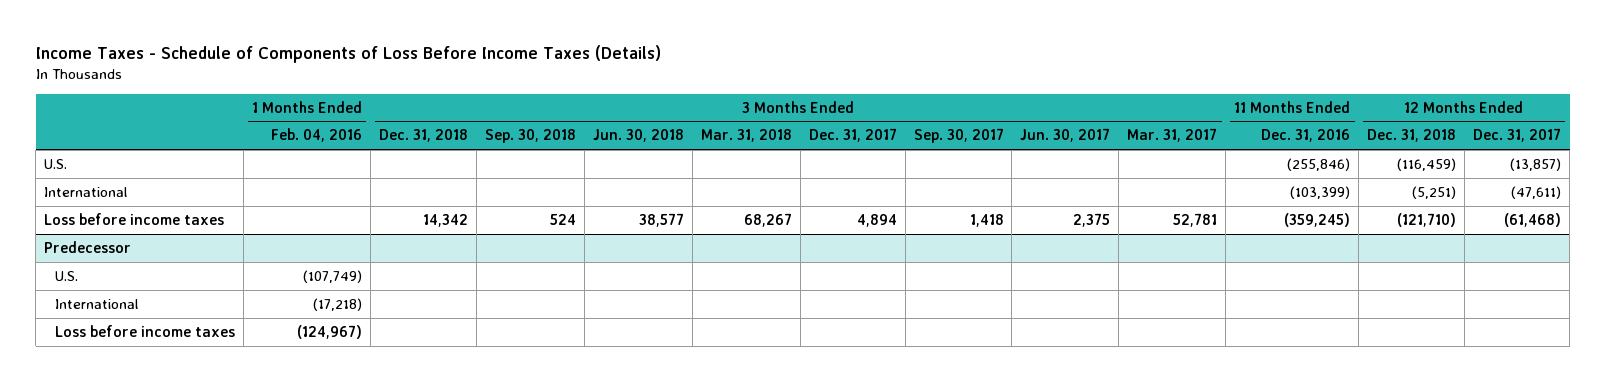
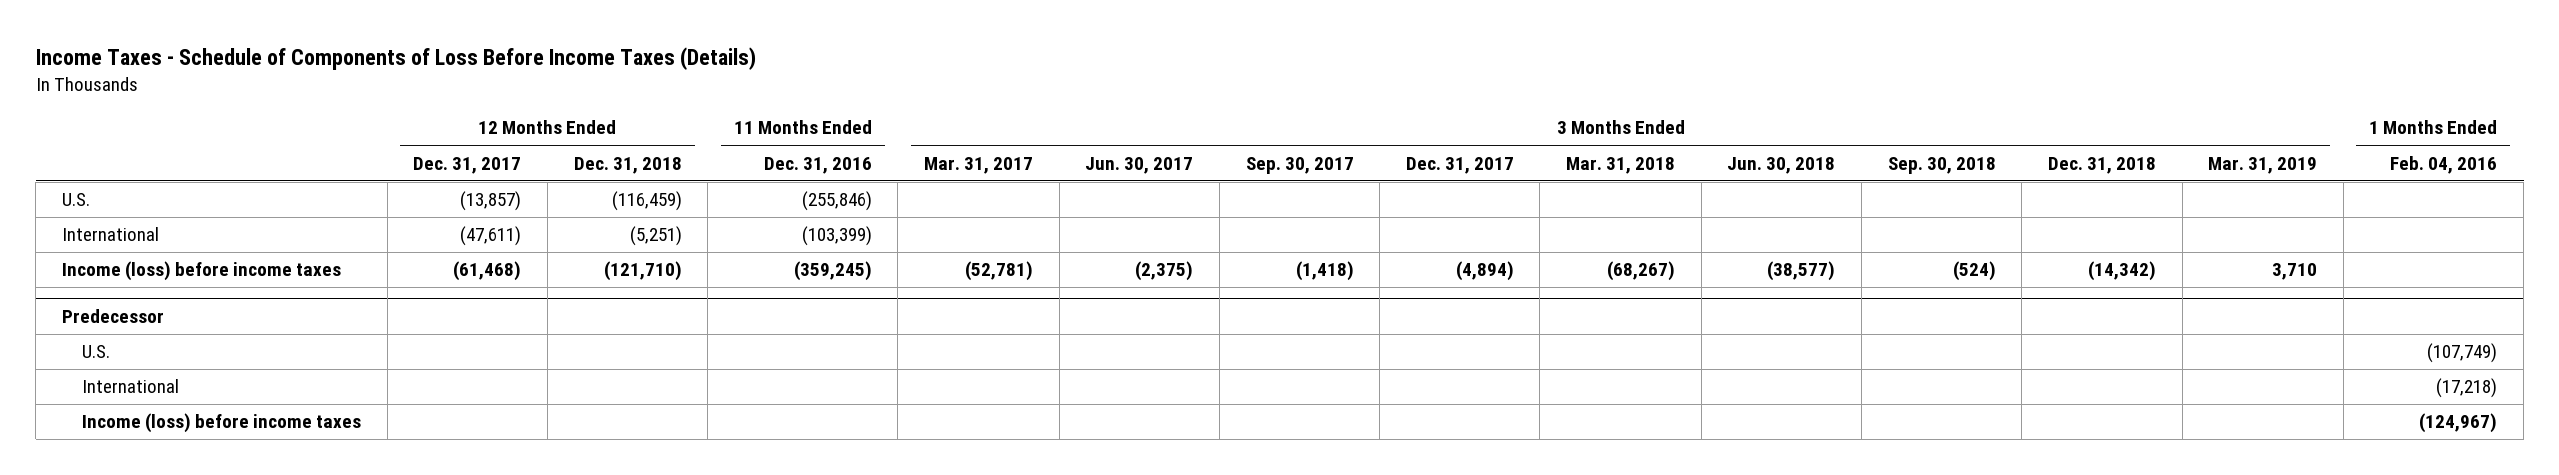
none -> [2208,156,2318,174] Mar. 31, 2019
[44,212,225,225] Loss before income taxes -> [61,261,341,282] Income (loss) before income taxes
[422,213,468,227] 14,342 -> [2087,261,2156,282] (14,342)
[549,213,576,225] 524 -> [1952,261,1996,282] (524)
[638,212,684,227] 38,577 -> [1767,261,1836,282] (38,577)
[743,212,792,227] 68,267 -> [1607,261,1676,282] (68,267)
[856,213,897,227] 4,894 -> [1455,261,1514,282] (4,894)
[969,213,1004,227] 1,418 -> [1295,261,1354,282] (1,418)
[1073,212,1111,227] 2,375 -> [1135,261,1194,282] (2,375)
[1173,212,1218,227] 52,781 -> [965,261,1034,282] (52,781)
[55,324,236,337] Loss before income taxes -> [81,413,361,434] Income (loss) before income taxes

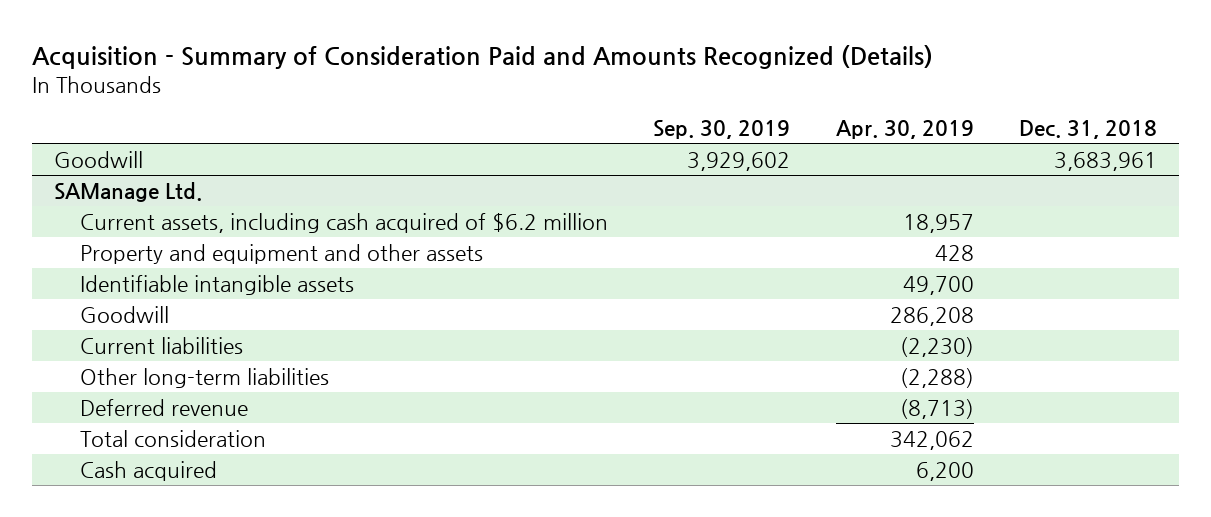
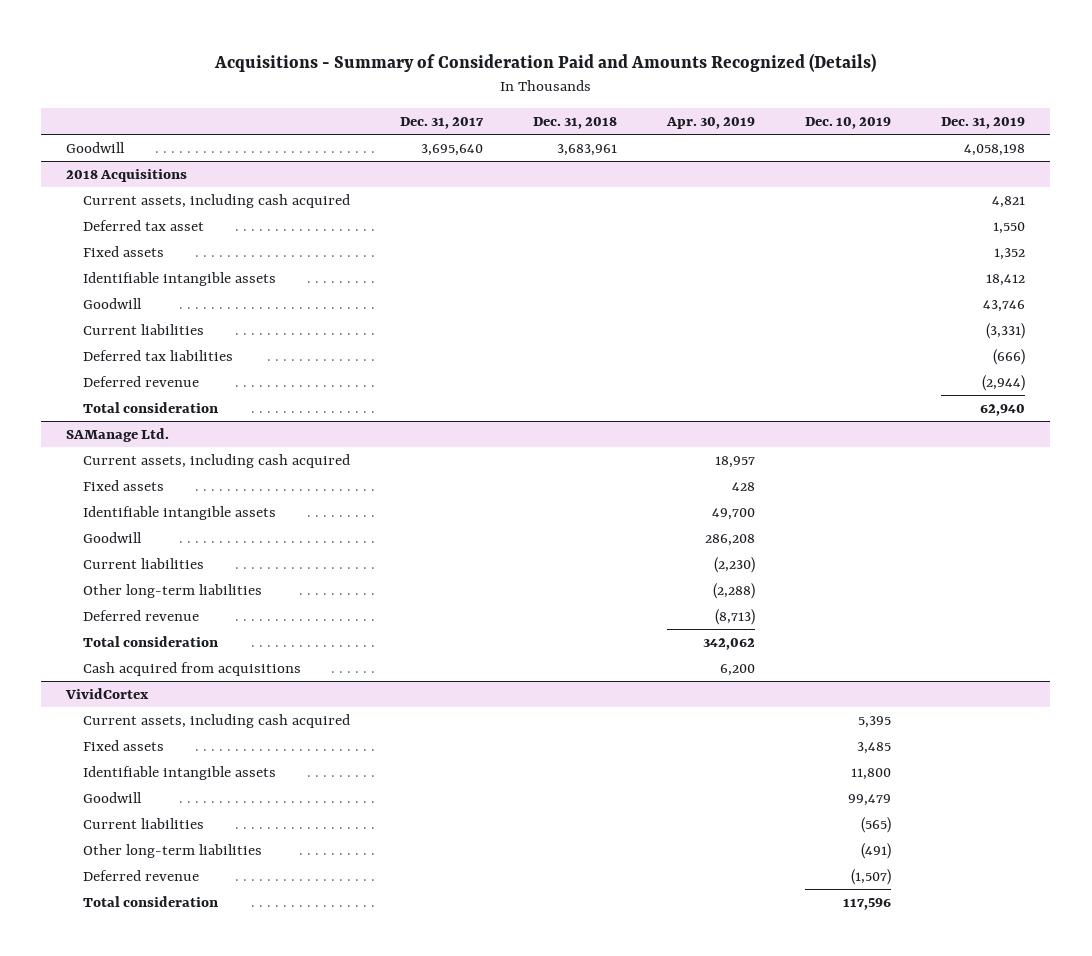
[31,44,933,69] Acquisition - Summary of Consideration Paid and Amounts Recognized (Details) -> [213,52,876,72] Acquisitions - Summary of Consideration Paid and Amounts Recognized (Details)
[653,120,791,140] Sep. 30, 2019 -> none
none -> [400,116,485,129] Dec. 31, 2017
none -> [805,116,892,129] Dec. 10, 2019
none -> [941,116,1026,129] Dec. 31, 2019
none -> [66,169,188,183] 2018 Acquisitions
none -> [83,194,351,209] Current assets, including cash acquired
none -> [83,220,205,232] Deferred tax asset
none -> [83,246,165,258] Fixed assets
none -> [83,272,277,287] Identifiable intangible assets
none -> [83,298,143,310] Goodwill
none -> [83,324,205,336] Current liabilities
none -> [83,350,234,362] Deferred tax liabilities
none -> [83,376,200,388] Deferred revenue
none -> [83,402,219,414] Total consideration
[80,212,609,233] Current assets, including cash acquired of $6.2 million -> [83,454,351,469] Current assets, including cash acquired
[80,243,484,264] Property and equipment and other assets -> [83,480,165,492] Fixed assets
[80,460,218,481] Cash acquired -> [83,662,302,677] Cash acquired from acquisitions
none -> [65,688,150,700] VividCortex
none -> [83,714,351,729] Current assets, including cash acquired
none -> [83,740,165,752] Fixed assets
none -> [83,766,277,781] Identifiable intangible assets
none -> [83,792,143,804] Goodwill
none -> [83,818,205,830] Current liabilities
none -> [83,844,263,859] Other long-term liabilities
none -> [83,870,200,882] Deferred revenue
none -> [83,896,219,908] Total consideration

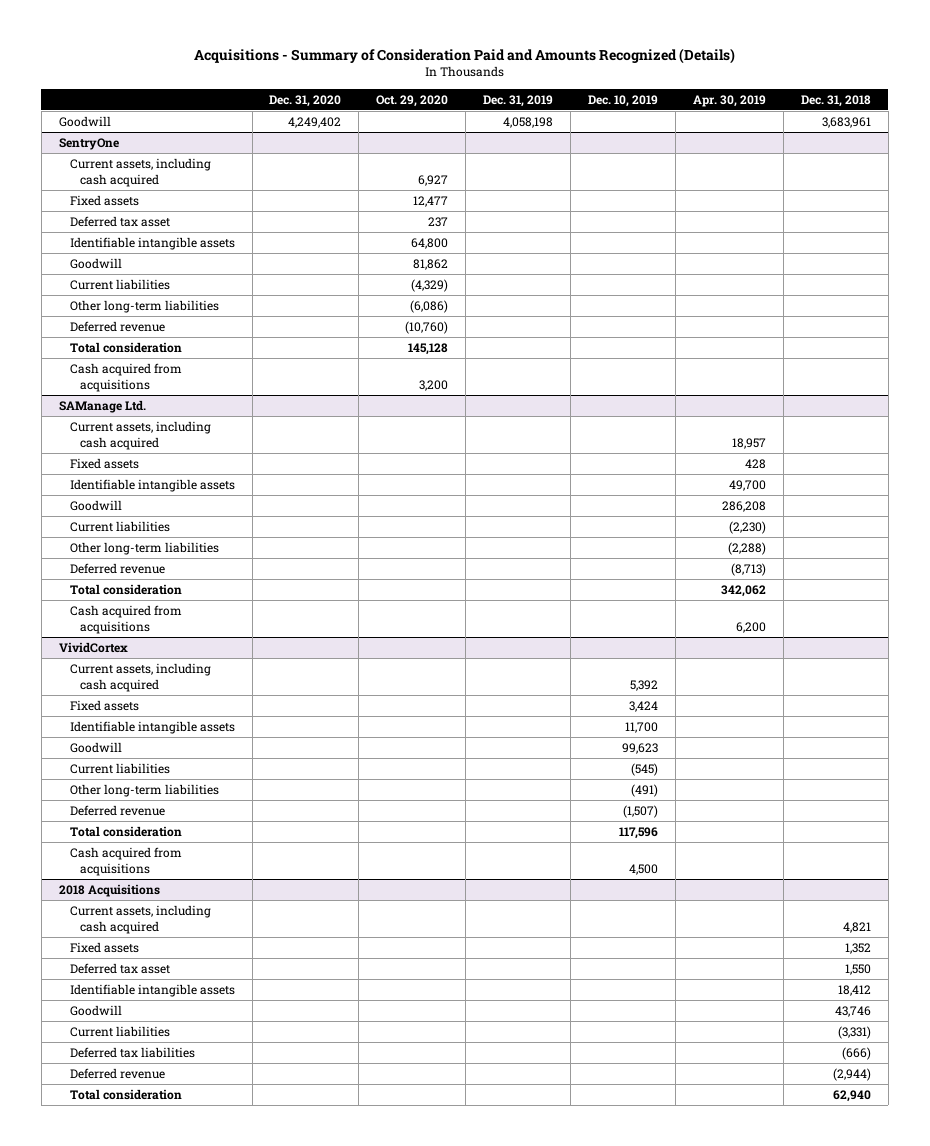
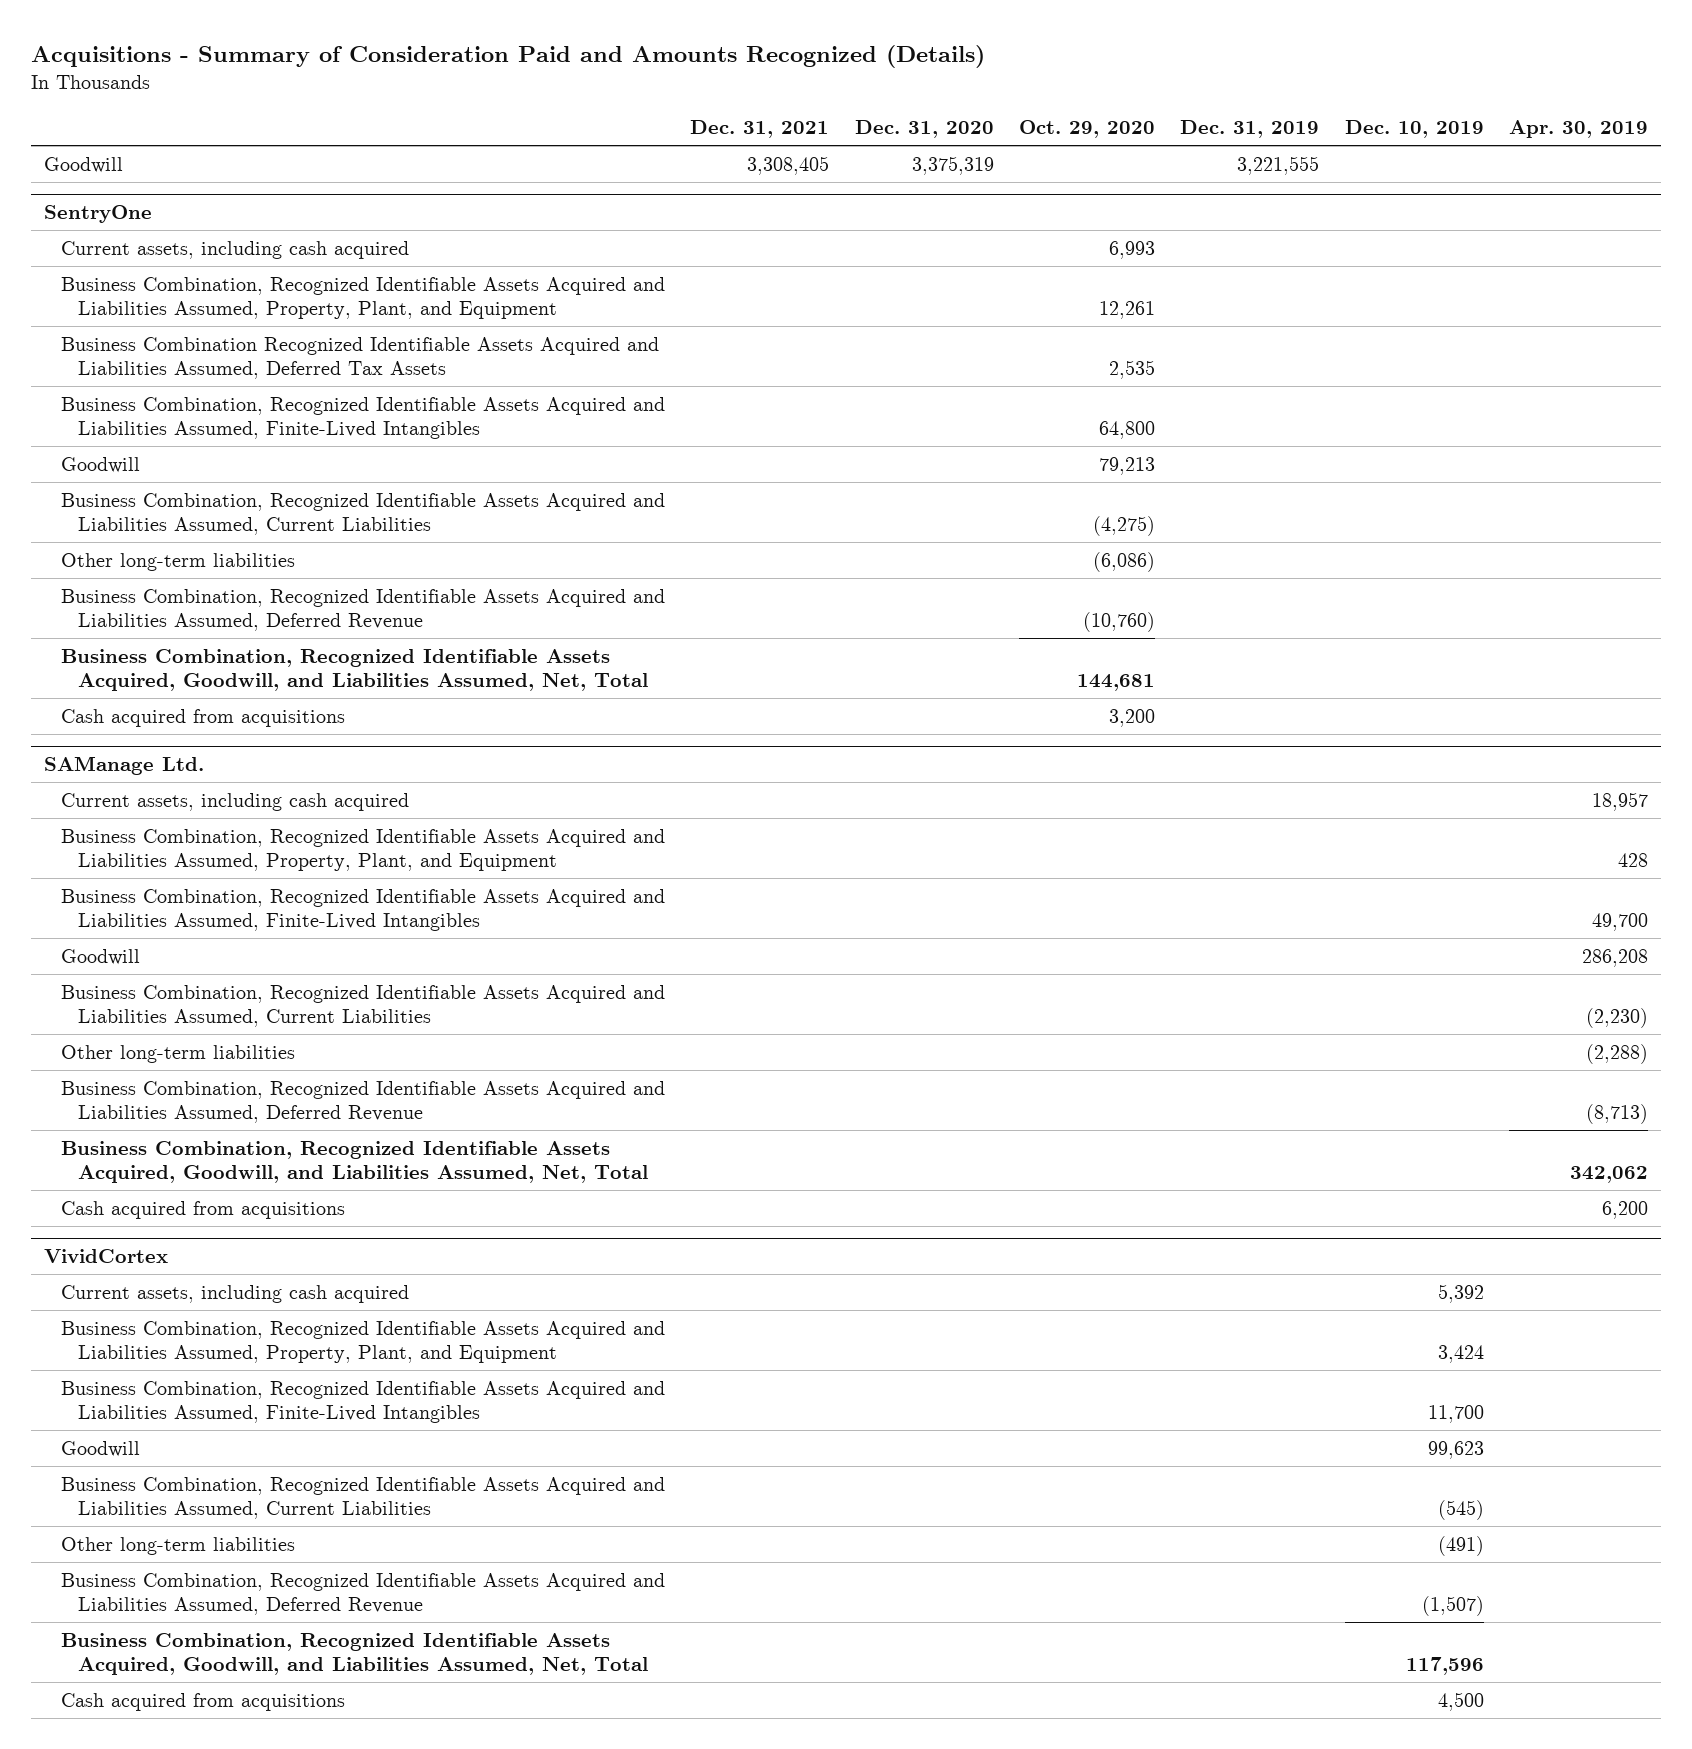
[801,94,872,107] Dec. 31, 2018 -> none
none -> [690,120,830,139] Dec. 31, 2021
[288,117,342,129] 4,249,402 -> [911,155,994,175] 3,375,319
[503,117,554,129] 4,058,198 -> [1237,155,1320,175] 3,221,555
[69,195,139,207] Fixed assets -> none
[418,174,449,186] 6,927 -> [1108,240,1155,259] 6,993
none -> [60,276,665,320] Business Combination, Recognized Identifiable Assets Acquired and Liabilities Assumed, Property, Plant, and Equipment
[69,216,170,228] Deferred tax asset -> [60,336,659,380] Business Combination Recognized Identifiable Assets Acquired and Liabilities Assumed, Deferred Tax Assets
[428,217,449,228] 237 -> [1108,360,1155,380] 2,535
[69,237,235,251] Identifiable intangible assets -> [60,396,665,440] Business Combination, Recognized Identifiable Assets Acquired and Liabilities Assumed, Finite-Lived Intangibles
[413,259,449,271] 81,862 -> [1098,456,1155,475] 79,213
[69,279,170,291] Current liabilities -> [60,492,665,536] Business Combination, Recognized Identifiable Assets Acquired and Liabilities Assumed, Current Liabilities
[411,279,449,293] (4,329) -> [1092,516,1155,537] (4,275)
[69,342,182,354] Total consideration -> none
[69,321,165,333] Deferred revenue -> [60,588,665,632] Business Combination, Recognized Identifiable Assets Acquired and Liabilities Assumed, Deferred Revenue
none -> [60,648,649,692] Business Combination, Recognized Identifiable Assets Acquired, Goodwill, and Liabilities Assumed, Net, Total
[69,458,139,470] Fixed assets -> [60,828,665,872] Business Combination, Recognized Identifiable Assets Acquired and Liabilities Assumed, Property, Plant, and Equipment
[69,479,235,493] Identifiable intangible assets -> [60,888,665,932] Business Combination, Recognized Identifiable Assets Acquired and Liabilities Assumed, Finite-Lived Intangibles
[69,521,170,533] Current liabilities -> [60,984,665,1028] Business Combination, Recognized Identifiable Assets Acquired and Liabilities Assumed, Current Liabilities
[69,563,165,575] Deferred revenue -> [60,1080,665,1124] Business Combination, Recognized Identifiable Assets Acquired and Liabilities Assumed, Deferred Revenue
[69,584,182,596] Total consideration -> [60,1140,649,1184] Business Combination, Recognized Identifiable Assets Acquired, Goodwill, and Liabilities Assumed, Net, Total
[69,700,139,712] Fixed assets -> [60,1320,665,1364] Business Combination, Recognized Identifiable Assets Acquired and Liabilities Assumed, Property, Plant, and Equipment
[69,721,235,735] Identifiable intangible assets -> [60,1380,665,1424] Business Combination, Recognized Identifiable Assets Acquired and Liabilities Assumed, Finite-Lived Intangibles
[69,763,170,775] Current liabilities -> [60,1476,665,1520] Business Combination, Recognized Identifiable Assets Acquired and Liabilities Assumed, Current Liabilities
[69,805,165,817] Deferred revenue -> [60,1572,665,1616] Business Combination, Recognized Identifiable Assets Acquired and Liabilities Assumed, Deferred Revenue
[69,826,182,838] Total consideration -> [60,1632,649,1676] Business Combination, Recognized Identifiable Assets Acquired, Goodwill, and Liabilities Assumed, Net, Total
[58,884,160,898] 2018 Acquisitions -> none
[69,905,211,934] Current assets, including cash acquired -> none
[69,942,139,954] Fixed assets -> none
[69,963,170,975] Deferred tax asset -> none
[69,984,235,998] Identifiable intangible assets -> none
[69,1005,122,1017] Goodwill -> none
[69,1026,170,1038] Current liabilities -> none
[69,1047,195,1059] Deferred tax liabilities -> none
[69,1068,165,1080] Deferred revenue -> none
[69,1089,182,1101] Total consideration -> none

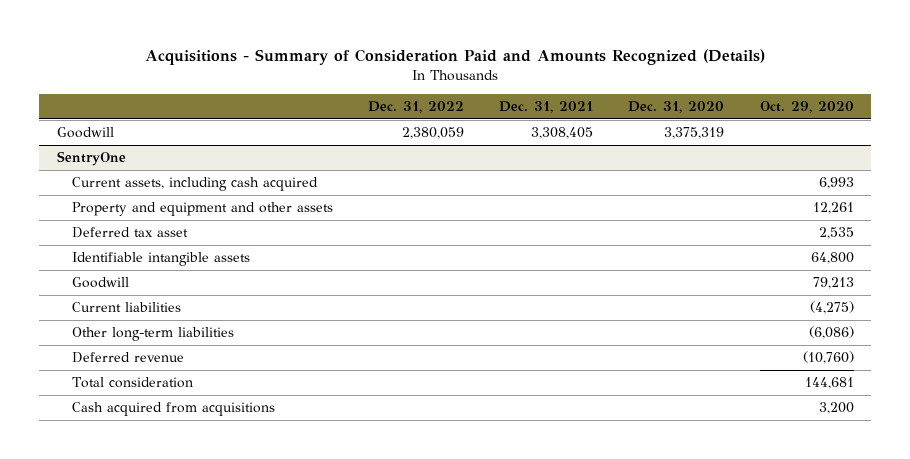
[1180,120,1320,139] Dec. 31, 2019 -> none
[1344,120,1484,139] Dec. 10, 2019 -> none
[1509,120,1649,139] Apr. 30, 2019 -> none
none -> [368,100,465,113] Dec. 31, 2022
[60,276,665,320] Business Combination, Recognized Identifiable Assets Acquired and Liabilities Assumed, Property, Plant, and Equipment -> [72,202,334,217] Property and equipment and other assets
[60,336,659,380] Business Combination Recognized Identifiable Assets Acquired and Liabilities Assumed, Deferred Tax Assets -> [72,227,189,239] Deferred tax asset
[60,396,665,440] Business Combination, Recognized Identifiable Assets Acquired and Liabilities Assumed, Finite-Lived Intangibles -> [72,252,251,267] Identifiable intangible assets
[60,492,665,536] Business Combination, Recognized Identifiable Assets Acquired and Liabilities Assumed, Current Liabilities -> [72,302,182,313] Current liabilities
[60,588,665,632] Business Combination, Recognized Identifiable Assets Acquired and Liabilities Assumed, Deferred Revenue -> [72,352,185,364] Deferred revenue
[60,648,649,692] Business Combination, Recognized Identifiable Assets Acquired, Goodwill, and Liabilities Assumed, Net, Total -> [72,377,194,389] Total consideration
[43,756,204,776] SAManage Ltd. -> none
[60,792,409,811] Current assets, including cash acquired -> none
[60,828,665,872] Business Combination, Recognized Identifiable Assets Acquired and Liabilities Assumed, Property, Plant, and Equipment -> none
[60,888,665,932] Business Combination, Recognized Identifiable Assets Acquired and Liabilities Assumed, Finite-Lived Intangibles -> none
[60,948,140,965] Goodwill -> none
[60,984,665,1028] Business Combination, Recognized Identifiable Assets Acquired and Liabilities Assumed, Current Liabilities -> none
[60,1044,295,1063] Other long-term liabilities -> none
[60,1080,665,1124] Business Combination, Recognized Identifiable Assets Acquired and Liabilities Assumed, Deferred Revenue -> none
[60,1140,649,1184] Business Combination, Recognized Identifiable Assets Acquired, Goodwill, and Liabilities Assumed, Net, Total -> none
[60,1200,345,1219] Cash acquired from acquisitions -> none
[43,1249,168,1264] VividCortex -> none
[60,1284,409,1303] Current assets, including cash acquired -> none
[60,1320,665,1364] Business Combination, Recognized Identifiable Assets Acquired and Liabilities Assumed, Property, Plant, and Equipment -> none
[60,1380,665,1424] Business Combination, Recognized Identifiable Assets Acquired and Liabilities Assumed, Finite-Lived Intangibles -> none
[60,1440,140,1457] Goodwill -> none
[60,1476,665,1520] Business Combination, Recognized Identifiable Assets Acquired and Liabilities Assumed, Current Liabilities -> none
[60,1536,295,1555] Other long-term liabilities -> none
[60,1572,665,1616] Business Combination, Recognized Identifiable Assets Acquired and Liabilities Assumed, Deferred Revenue -> none
[60,1632,649,1676] Business Combination, Recognized Identifiable Assets Acquired, Goodwill, and Liabilities Assumed, Net, Total -> none
[60,1692,345,1711] Cash acquired from acquisitions -> none

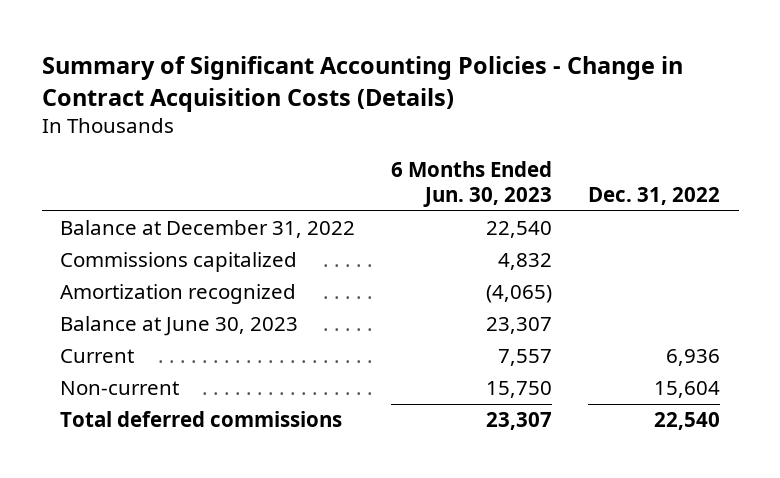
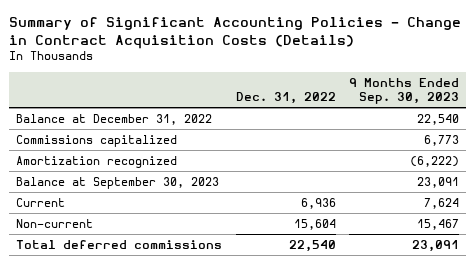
[391,161,553,208] 6 Months Ended Jun. 30, 2023 -> none
none -> [349,77,460,104] 9 Months Ended Sep. 30, 2023
[59,316,298,337] Balance at June 30, 2023 -> [16,177,220,190] Balance at September 30, 2023

